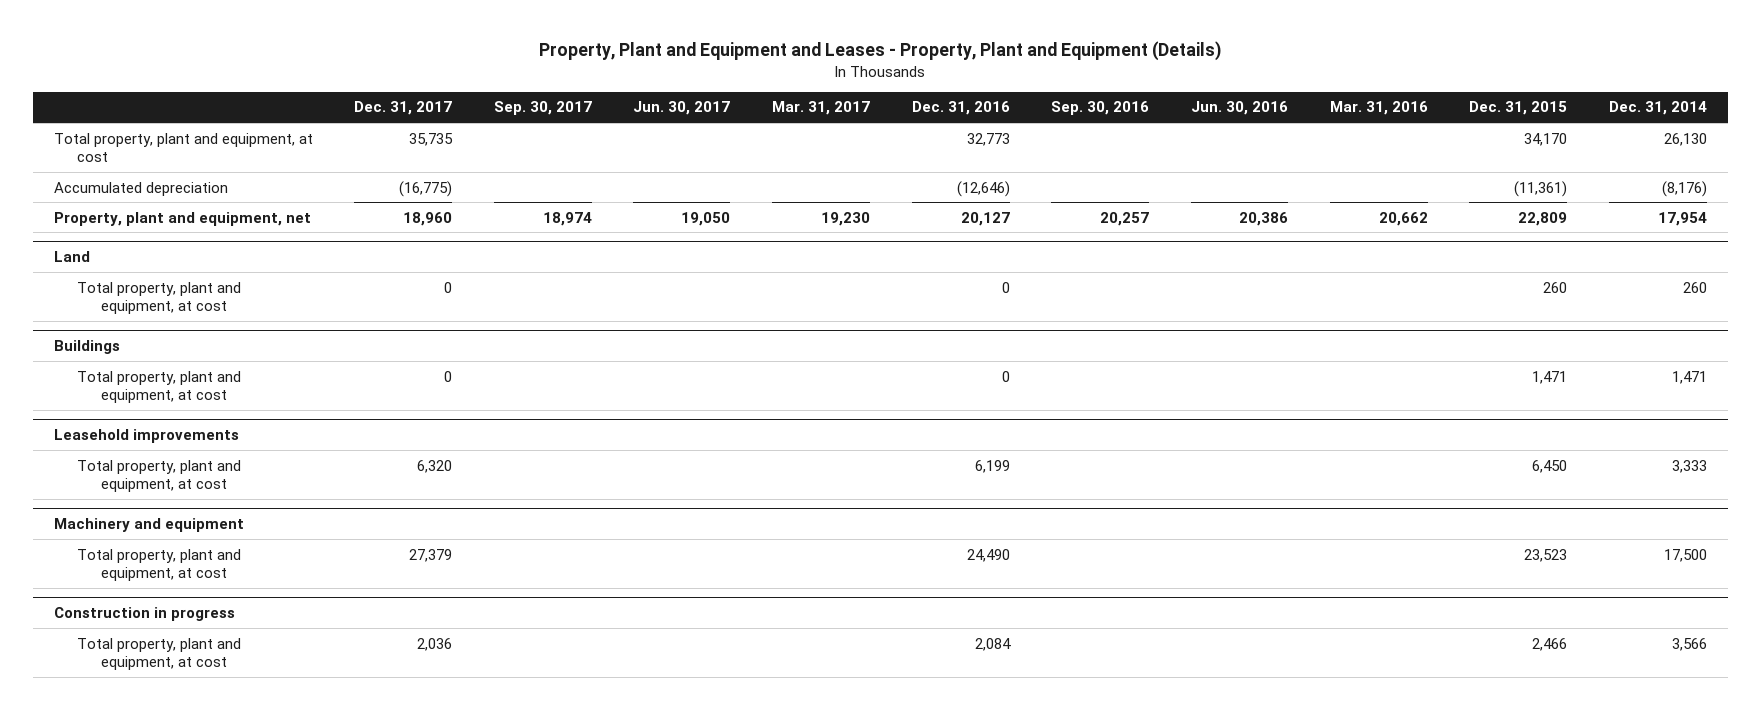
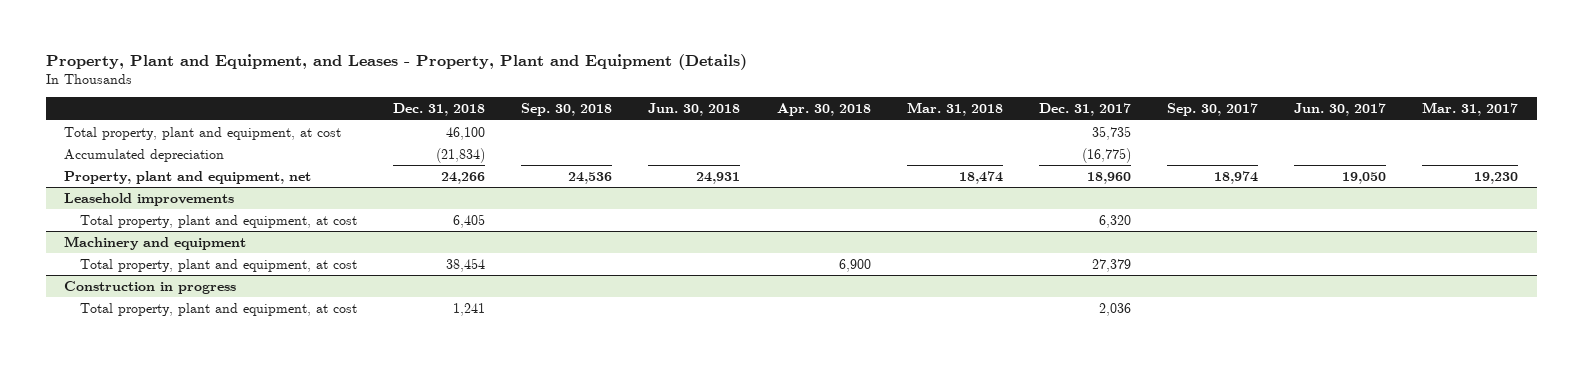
[539,41,1222,62] Property, Plant and Equipment and Leases - Property, Plant and Equipment (Details) -> [45,54,747,71] Property, Plant and Equipment, and Leases - Property, Plant and Equipment (Details)
[911,101,1010,116] Dec. 31, 2016 -> none
[1051,101,1150,116] Sep. 30, 2016 -> none
[1191,101,1289,116] Jun. 30, 2016 -> none
[1329,101,1428,116] Mar. 31, 2016 -> none
[1469,101,1568,116] Dec. 31, 2015 -> none
[1609,101,1708,116] Dec. 31, 2014 -> none
none -> [392,103,485,117] Dec. 31, 2018
none -> [521,103,613,117] Sep. 30, 2018
none -> [648,103,741,117] Jun. 30, 2018
none -> [776,103,871,117] Apr. 30, 2018
none -> [906,102,1003,117] Mar. 31, 2018
[53,250,90,262] Land -> none
[77,281,242,315] Total property, plant and equipment, at cost -> none
[53,339,120,354] Buildings -> none
[77,370,242,404] Total property, plant and equipment, at cost -> none

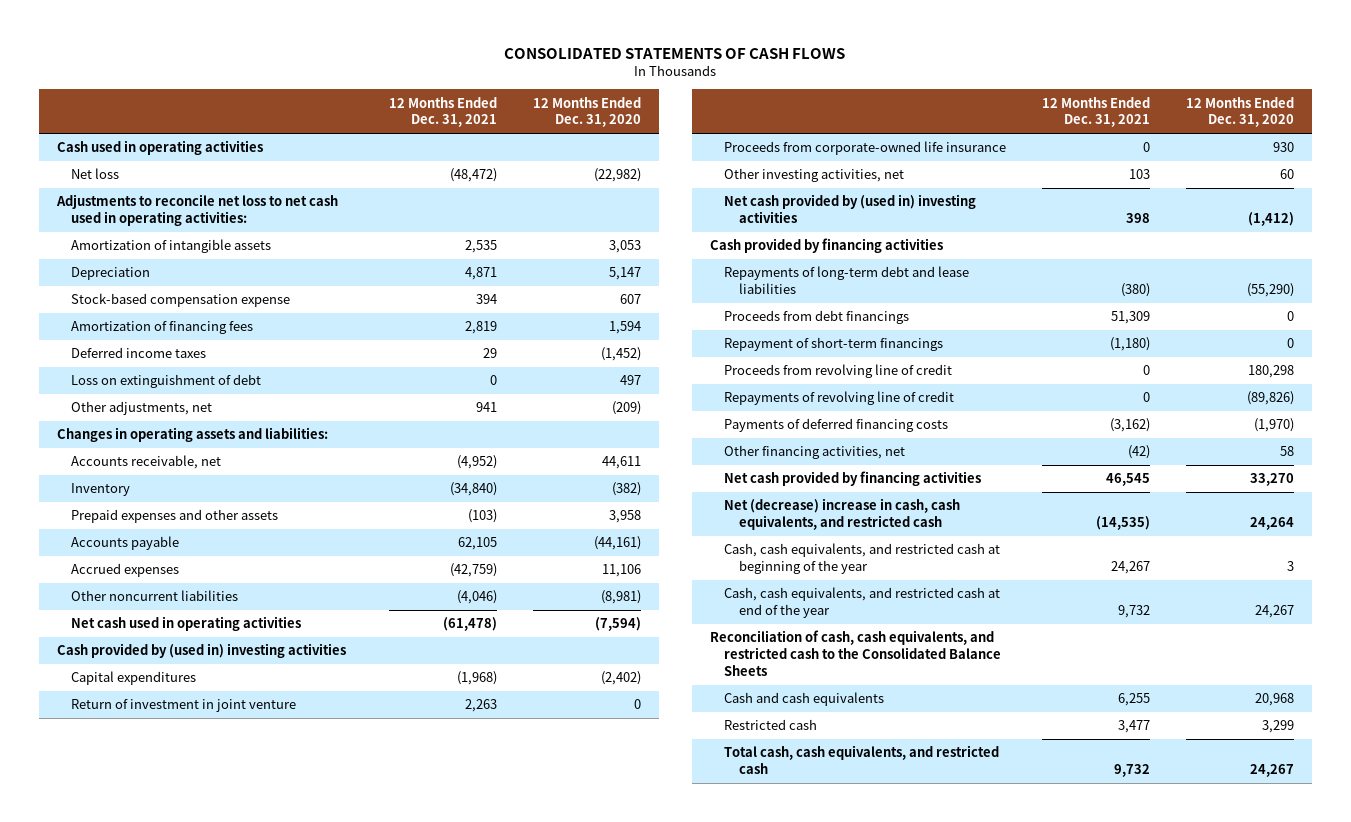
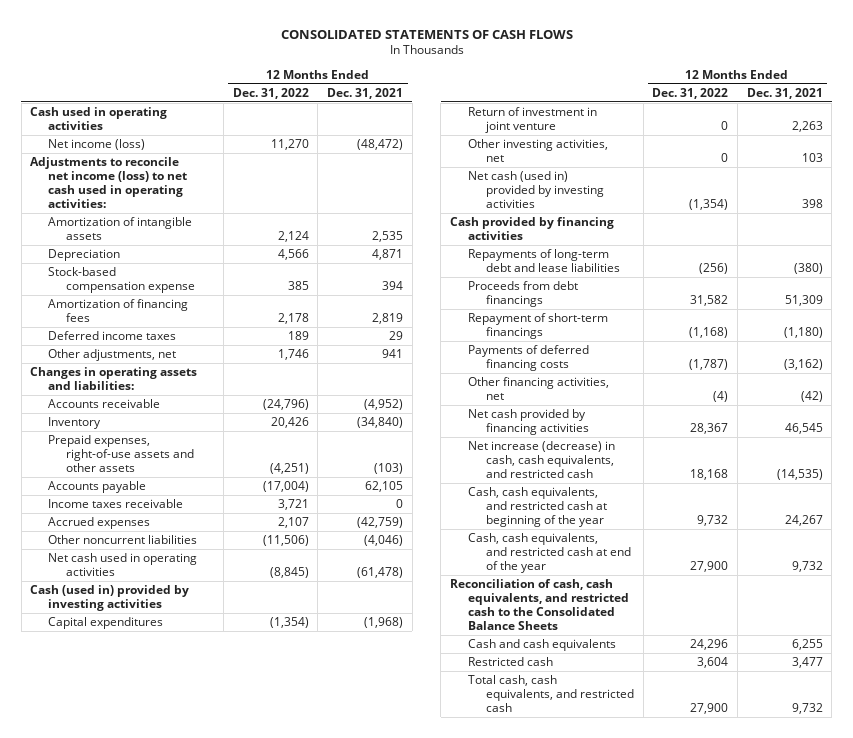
[533,96,642,128] 12 Months Ended Dec. 31, 2020 -> none
none -> [232,87,309,99] Dec. 31, 2022
[71,168,120,180] Net loss -> [48,139,146,151] Net income (loss)
[55,194,338,227] Adjustments to reconcile net loss to net cash used in operating activities: -> [30,157,188,209] Adjustments to reconcile net income (loss) to net cash used in operating activities:
[71,374,262,389] Loss on extinguishment of debt -> none
[71,455,222,470] Accounts receivable, net -> [48,399,161,409] Accounts receivable
[71,509,279,524] Prepaid expenses and other assets -> [48,435,195,473] Prepaid expenses, right-of-use assets and other assets
none -> [48,499,184,509] Income taxes receivable
[56,643,346,659] Cash provided by (used in) investing activities -> [30,585,190,612] Cash (used in) provided by investing activities
[724,141,1007,156] Proceeds from corporate-owned life insurance -> none
[724,194,977,224] Net cash provided by (used in) investing activities -> [467,171,604,209] Net cash (used in) provided by investing activities
[724,364,953,379] Proceeds from revolving line of credit -> none
[724,391,955,406] Repayments of revolving line of credit -> none
[724,498,961,531] Net (decrease) increase in cash, cash equivalents, and restricted cash -> [467,441,615,479] Net increase (decrease) in cash, cash equivalents, and restricted cash

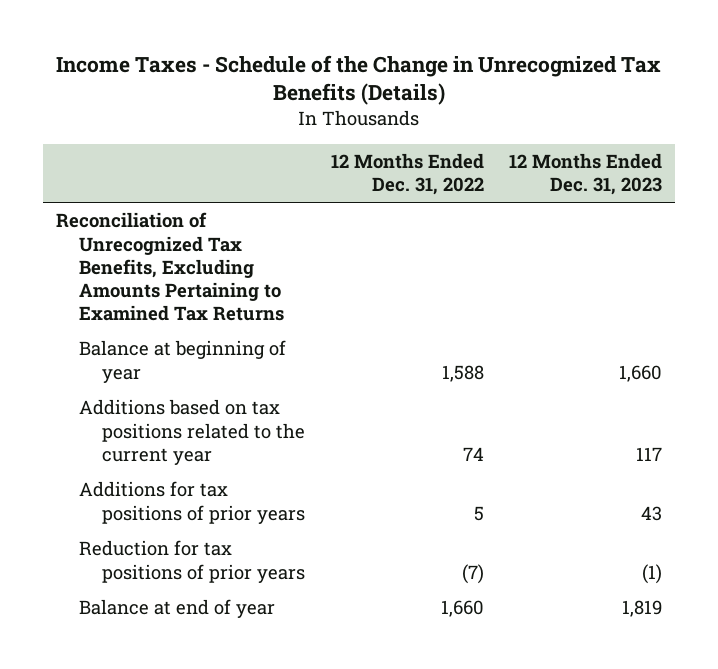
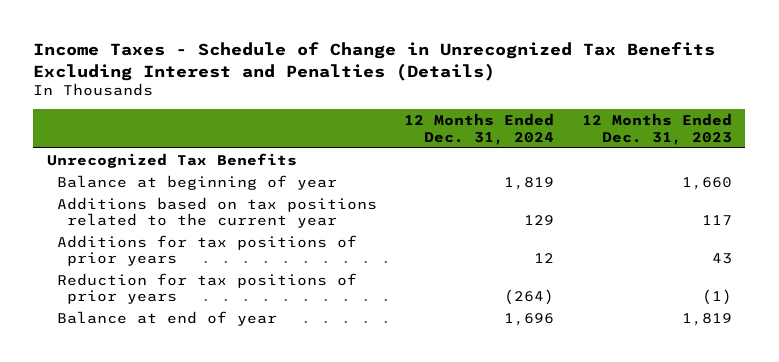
[56,54,662,106] Income Taxes - Schedule of the Change in Unrecognized Tax Benefits (Details) -> [33,41,716,81] Income Taxes - Schedule of Change in Unrecognized Tax Benefits Excluding Interest and Penalties (Details)
[330,153,484,196] 12 Months Ended Dec. 31, 2022 -> none
none -> [404,113,555,145] 12 Months Ended Dec. 31, 2024
[56,212,285,321] Reconciliation of Unrecognized Tax Benefits, Excluding Amounts Pertaining to Examined Tax Returns -> [46,152,297,168] Unrecognized Tax Benefits

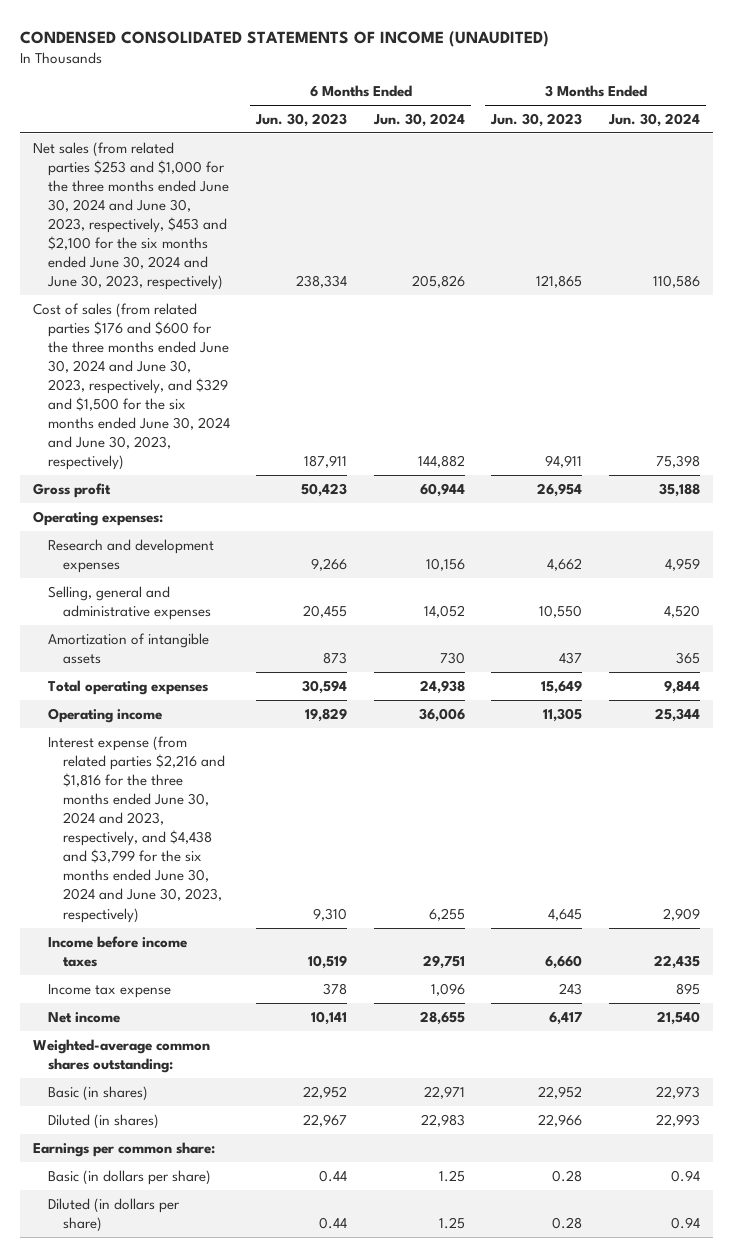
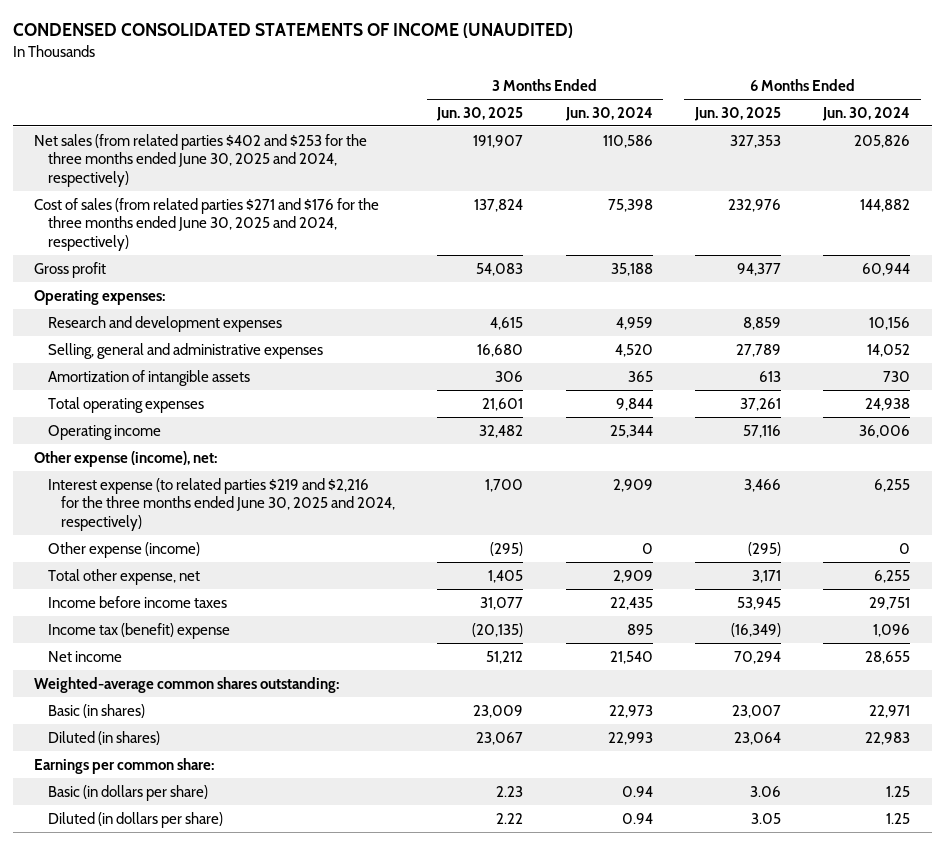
[255,112,348,127] Jun. 30, 2023 -> none
[490,112,583,127] Jun. 30, 2023 -> none
none -> [436,106,524,121] Jun. 30, 2025
none -> [694,106,782,121] Jun. 30, 2025
[33,141,229,291] Net sales (from related parties $253 and $1,000 for the three months ended June 30, 2024 and June 30, 2023, respectively, $453 and $2,100 for the six months ended June 30, 2024 and June 30, 2023, respectively) -> [34,133,368,187] Net sales (from related parties $402 and $253 for the three months ended June 30, 2025 and 2024, respectively)
[33,302,230,471] Cost of sales (from related parties $176 and $600 for the three months ended June 30, 2024 and June 30, 2023, respectively, and $329 and $1,500 for the six months ended June 30, 2024 and June 30, 2023, respectively) -> [34,197,380,251] Cost of sales (from related parties $271 and $176 for the three months ended June 30, 2025 and 2024, respectively)
none -> [34,450,218,467] Other expense (income), net:
[47,735,225,923] Interest expense (from related parties $2,216 and $1,816 for the three months ended June 30, 2024 and 2023, respectively, and $4,438 and $3,799 for the six months ended June 30, 2024 and June 30, 2023, respectively) -> [47,477,396,531] Interest expense (to related parties $219 and $2,216 for the three months ended June 30, 2025 and 2024, respectively)
none -> [47,541,200,558] Other expense (income)
none -> [47,568,200,585] Total other expense, net
[47,983,171,998] Income tax expense -> [47,622,230,639] Income tax (benefit) expense

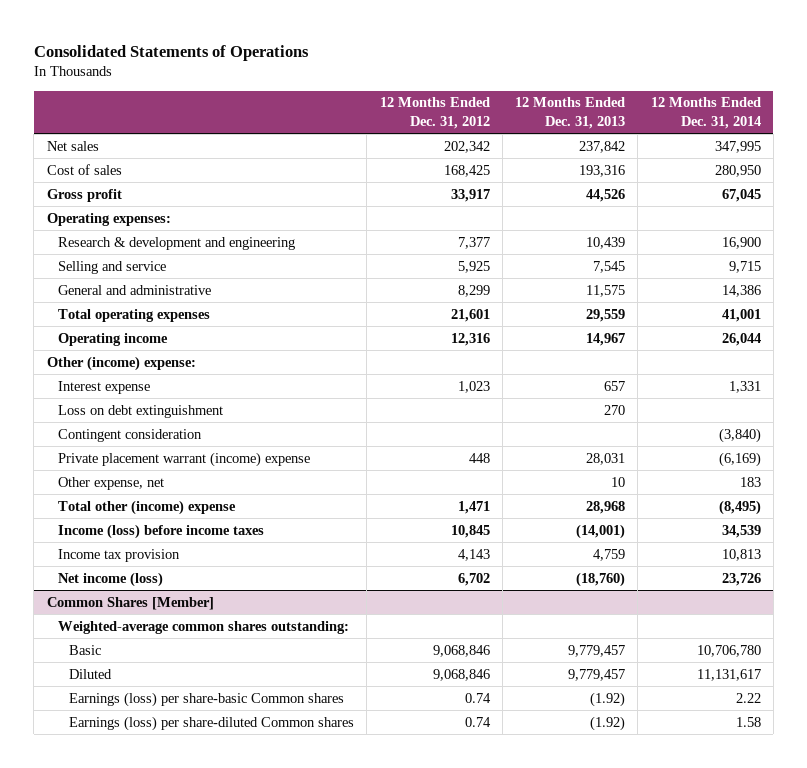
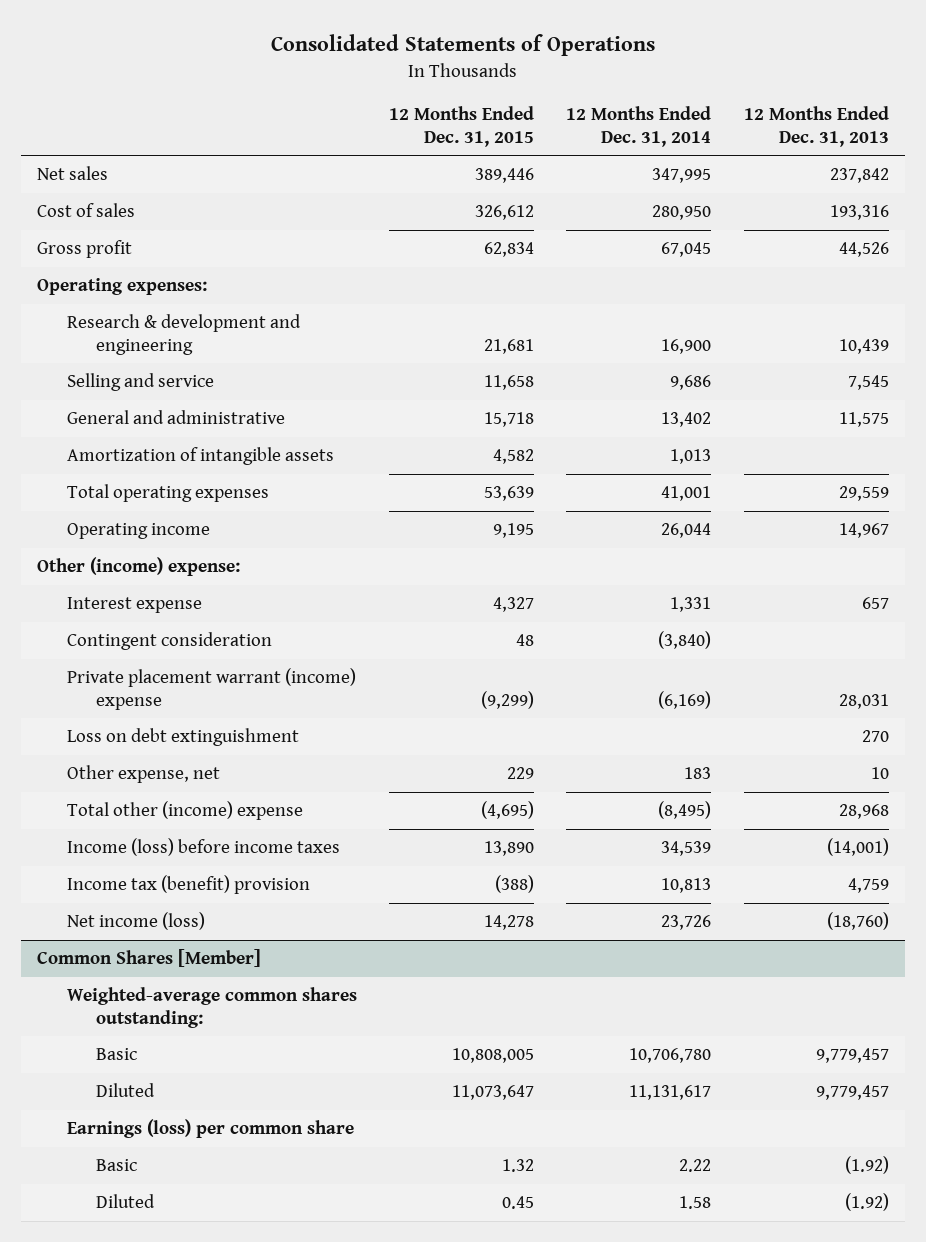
[379,97,490,129] 12 Months Ended Dec. 31, 2012 -> none
none -> [389,106,535,148] 12 Months Ended Dec. 31, 2015
[728,260,761,273] 9,715 -> [670,375,712,391] 9,686
[721,284,761,297] 14,386 -> [661,412,712,428] 13,402
none -> [66,447,334,466] Amortization of intangible assets
[57,404,223,418] Loss on debt extinguishment -> [66,728,299,747] Loss on debt extinguishment
[57,548,180,562] Income tax provision -> [66,875,310,895] Income tax (benefit) provision
none -> [66,1119,354,1139] Earnings (loss) per common share
[69,691,345,707] Earnings (loss) per share-basic Common shares -> [96,1159,138,1172] Basic
[69,715,355,731] Earnings (loss) per share-diluted Common shares -> [96,1194,156,1209] Diluted

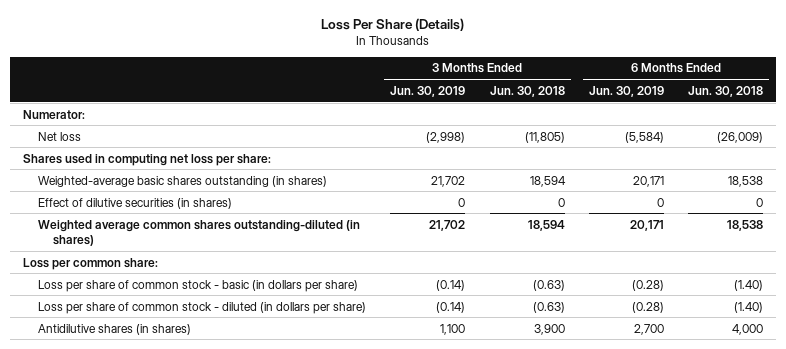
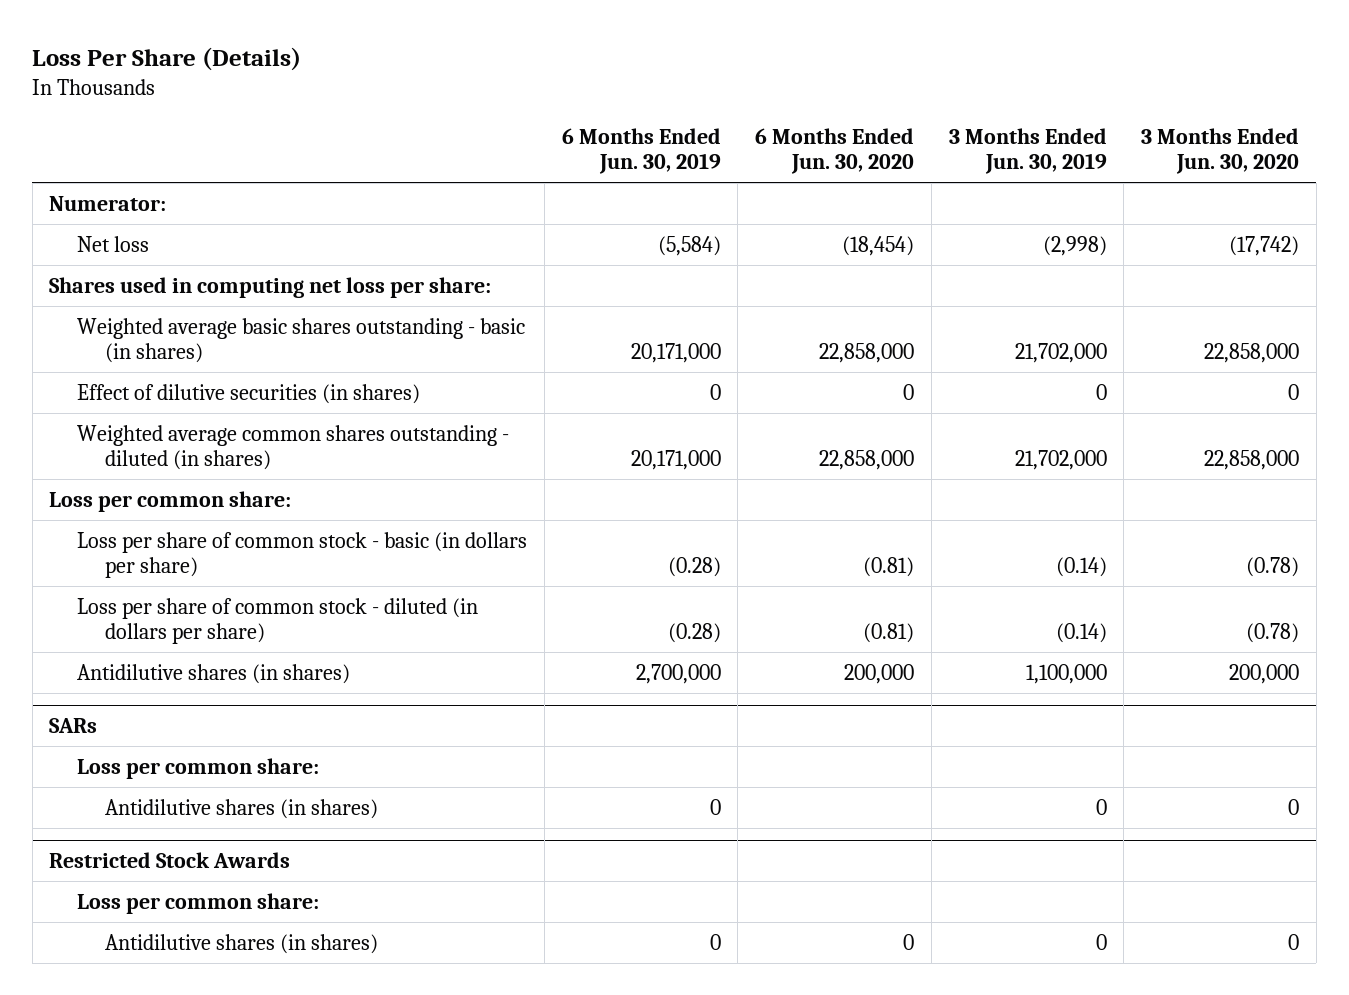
[489,85,565,97] Jun. 30, 2018 -> none
[688,85,764,97] Jun. 30, 2018 -> none
none -> [755,128,915,175] 6 Months Ended Jun. 30, 2020
none -> [1141,128,1300,175] 3 Months Ended Jun. 30, 2020
[37,175,327,187] Weighted-average basic shares outstanding (in shares) -> [77,317,526,363] Weighted average basic shares outstanding - basic (in shares)
[431,175,466,187] 21,702 -> [1014,342,1107,363] 21,702,000
[632,175,664,187] 20,171 -> [630,342,721,363] 20,171,000
[37,219,360,246] Weighted average common shares outstanding-diluted (in shares) -> [77,424,510,470] Weighted average common shares outstanding - diluted (in shares)
[429,219,466,231] 21,702 -> [1014,449,1107,470] 21,702,000
[629,219,664,231] 20,171 -> [630,449,721,470] 20,171,000
[440,323,466,335] 1,100 -> [1025,663,1107,684] 1,100,000
[633,323,664,335] 2,700 -> [635,663,721,684] 2,700,000
none -> [49,718,98,734] SARs
none -> [77,757,320,779] Loss per common share:
none -> [104,798,378,819] Antidilutive shares (in shares)
none -> [49,852,291,869] Restricted Stock Awards
none -> [77,892,320,914] Loss per common share:
none -> [104,933,378,954] Antidilutive shares (in shares)

